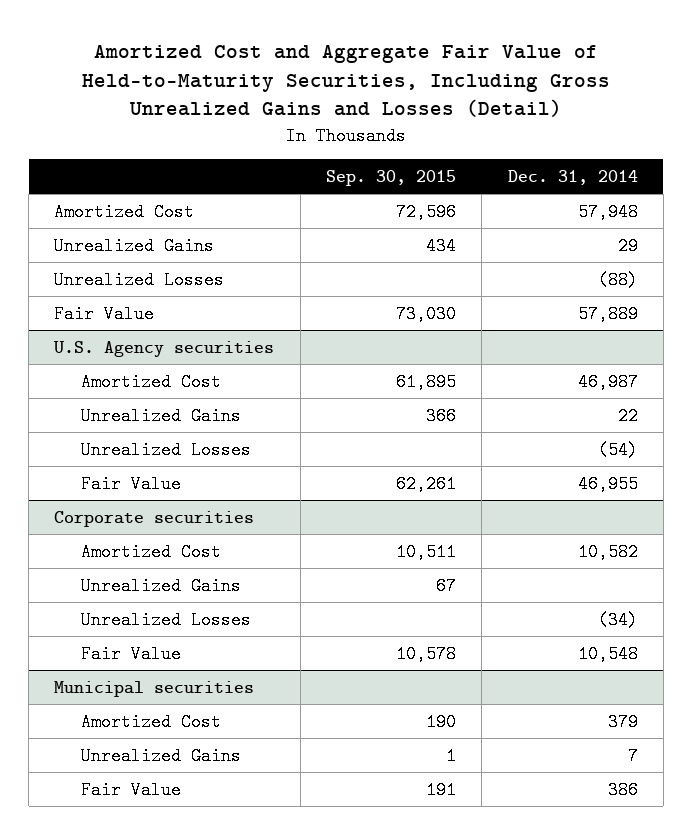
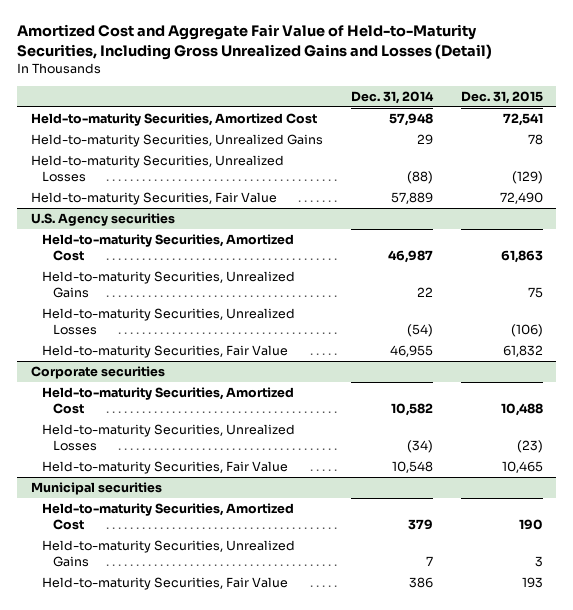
[326,169,457,186] Sep. 30, 2015 -> none
none -> [460,90,543,104] Dec. 31, 2015
[54,202,195,221] Amortized Cost -> [30,113,317,127] Held-to-maturity Securities, Amortized Cost
[54,236,215,255] Unrealized Gains -> [30,134,323,148] Held-to-maturity Securities, Unrealized Gains
[54,270,225,289] Unrealized Losses -> [30,155,284,183] Held-to-maturity Securities, Unrealized Losses
[54,304,155,323] Fair Value -> [30,192,277,206] Held-to-maturity Securities, Fair Value
[80,372,221,391] Amortized Cost -> [41,234,294,262] Held-to-maturity Securities, Amortized Cost
[80,406,241,425] Unrealized Gains -> [41,271,295,299] Held-to-maturity Securities, Unrealized Gains
[80,440,251,459] Unrealized Losses -> [41,308,295,336] Held-to-maturity Securities, Unrealized Losses
[80,474,181,493] Fair Value -> [41,345,288,359] Held-to-maturity Securities, Fair Value
[80,576,241,595] Unrealized Gains -> none
[80,542,221,561] Amortized Cost -> [41,387,294,415] Held-to-maturity Securities, Amortized Cost
[80,610,251,629] Unrealized Losses -> [41,424,295,452] Held-to-maturity Securities, Unrealized Losses
[80,644,181,663] Fair Value -> [41,461,288,475] Held-to-maturity Securities, Fair Value
[80,712,221,731] Amortized Cost -> [41,503,294,531] Held-to-maturity Securities, Amortized Cost
[80,746,241,765] Unrealized Gains -> [41,540,295,568] Held-to-maturity Securities, Unrealized Gains
[80,780,181,799] Fair Value -> [41,577,288,591] Held-to-maturity Securities, Fair Value

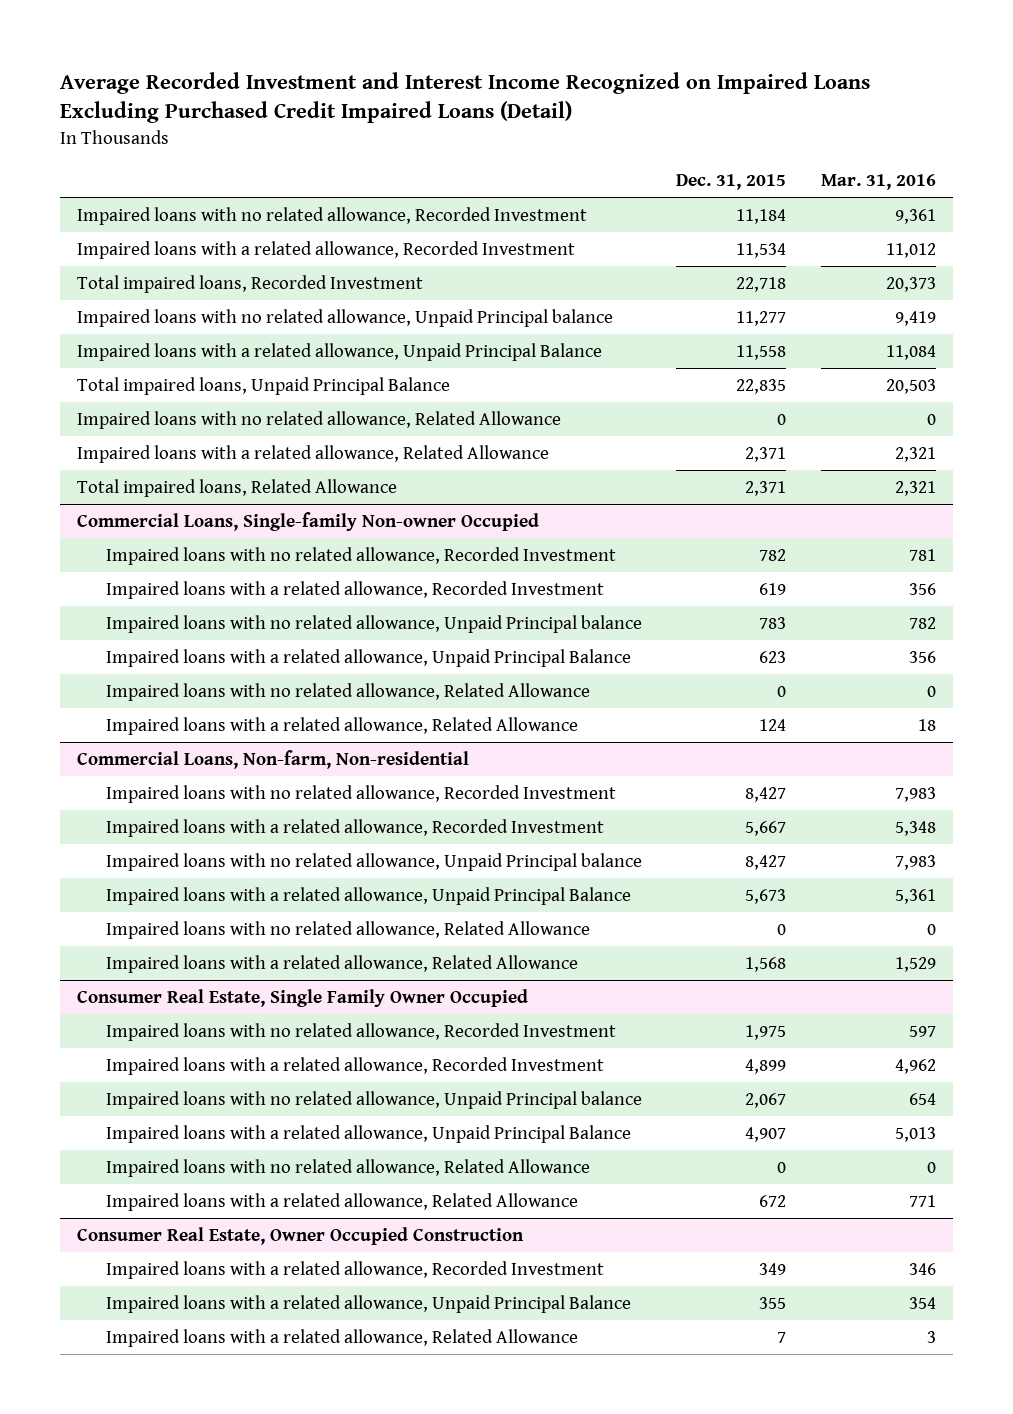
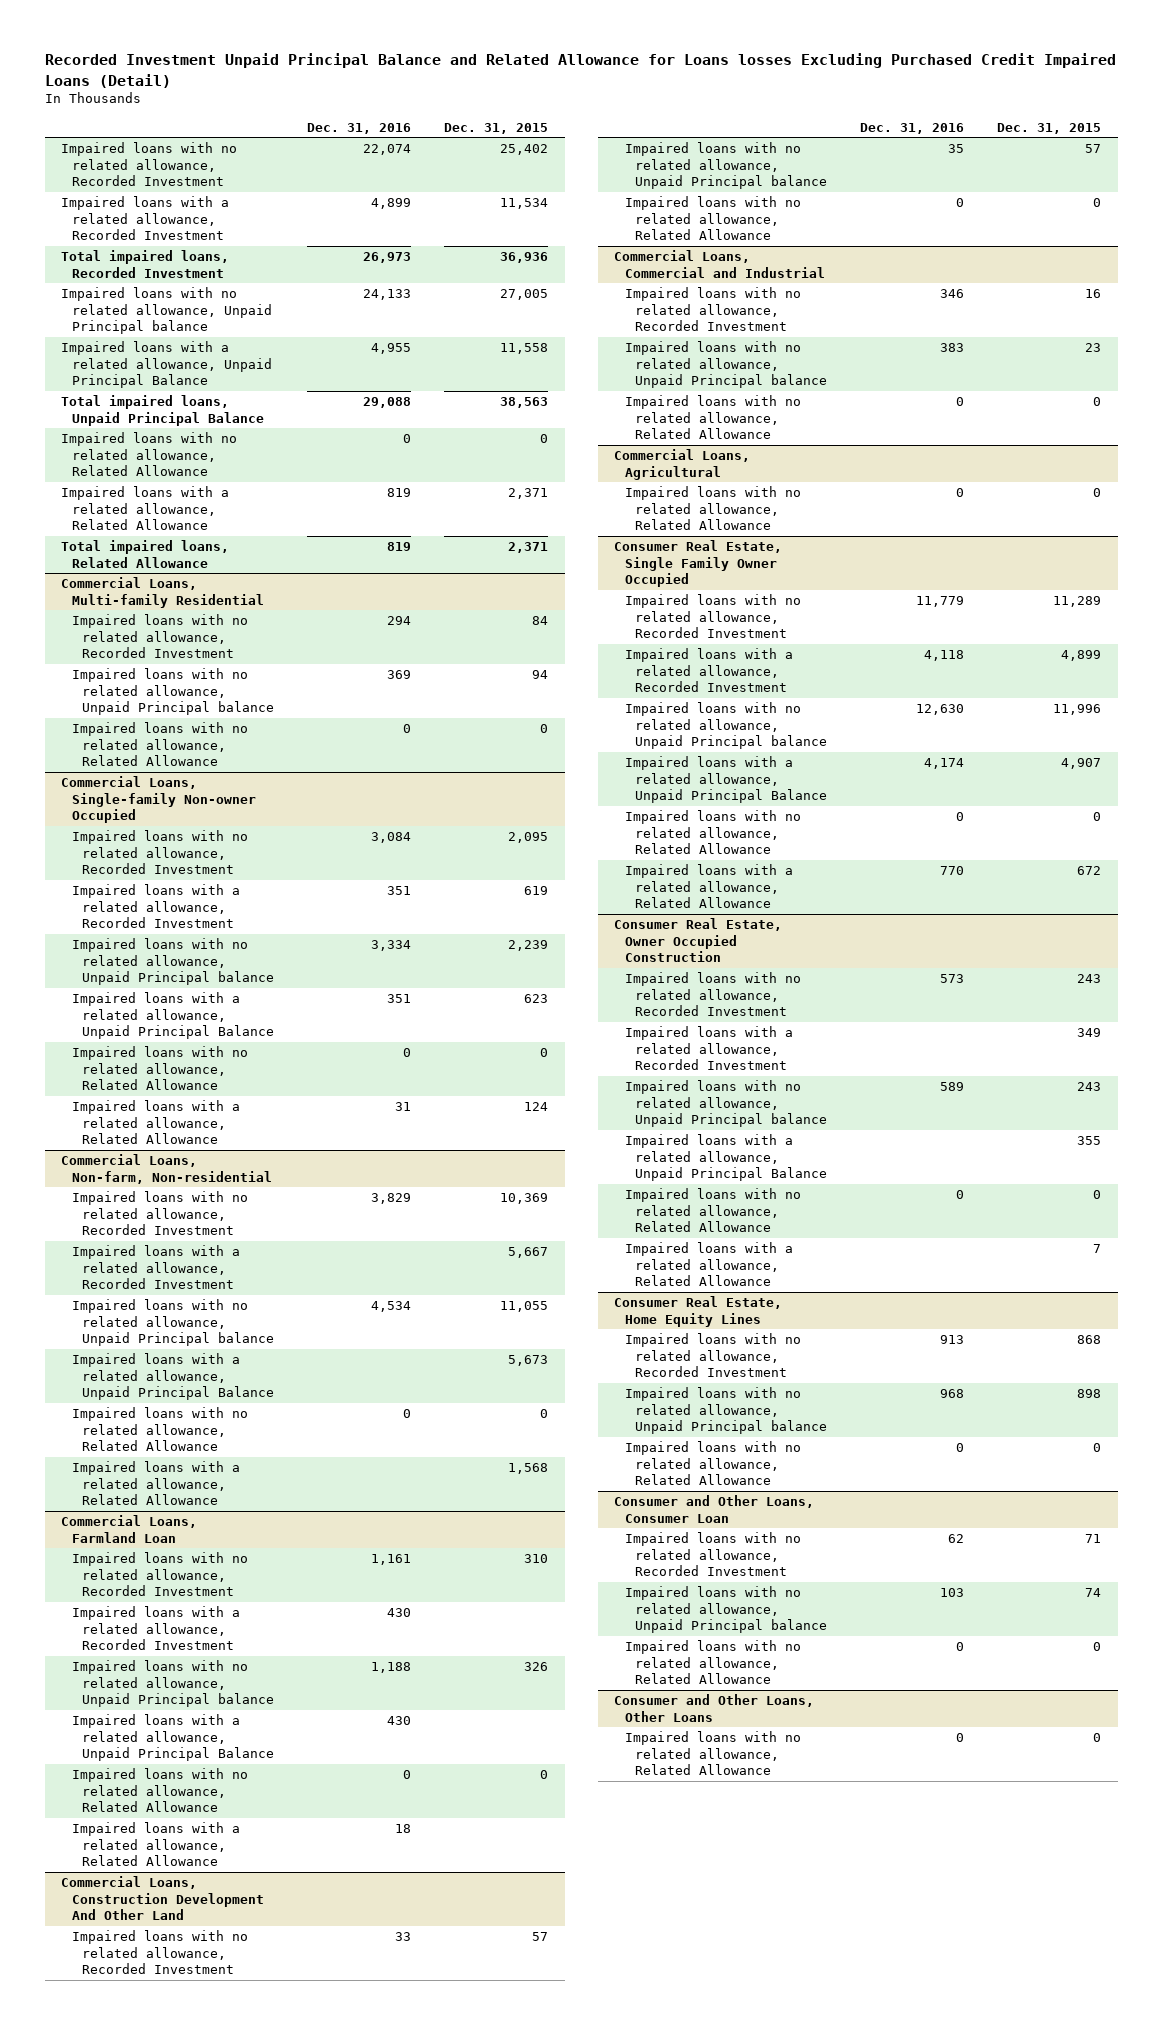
[59,71,870,124] Average Recorded Investment and Interest Income Recognized on Impaired Loans Excluding Purchased Credit Impaired Loans (Detail) -> [44,53,1116,88] Recorded Investment Unpaid Principal Balance and Related Allowance for Loans losses Excluding Purchased Credit Impaired Loans (Detail)
[820,174,936,191] Mar. 31, 2016 -> none
none -> [307,122,412,134] Dec. 31, 2016
[736,209,787,225] 11,184 -> [500,144,549,156] 25,402
[736,277,787,293] 22,718 -> [500,252,549,264] 36,936
[736,311,787,327] 11,277 -> [500,289,549,301] 27,005
[736,379,787,395] 22,835 -> [500,397,549,409] 38,563
none -> [61,577,264,608] Commercial Loans, Multi-family Residential
none -> [71,614,248,659] Impaired loans with no related allowance, Recorded Investment
none -> [71,668,274,716] Impaired loans with no related allowance, Unpaid Principal balance
none -> [71,722,248,767] Impaired loans with no related allowance, Related Allowance
[759,549,787,562] 782 -> [508,832,549,844] 2,095
[759,617,787,630] 783 -> [508,940,549,952] 2,239
[745,787,787,803] 8,427 -> [500,1193,549,1205] 10,369
[745,855,787,871] 8,427 -> [500,1301,549,1313] 11,055
none -> [61,1515,198,1543] Commercial Loans, Farmland Loan
none -> [71,1552,248,1597] Impaired loans with no related allowance, Recorded Investment
none -> [71,1606,240,1651] Impaired loans with a related allowance, Recorded Investment
none -> [71,1660,274,1708] Impaired loans with no related allowance, Unpaid Principal balance
none -> [71,1714,274,1762] Impaired loans with a related allowance, Unpaid Principal Balance
none -> [71,1768,248,1813] Impaired loans with no related allowance, Related Allowance
none -> [71,1822,240,1867] Impaired loans with a related allowance, Related Allowance
none -> [61,1876,264,1921] Commercial Loans, Construction Development And Other Land
none -> [71,1930,248,1975] Impaired loans with no related allowance, Recorded Investment
none -> [624,142,828,190] Impaired loans with no related allowance, Unpaid Principal balance
none -> [624,196,801,241] Impaired loans with no related allowance, Related Allowance
none -> [614,250,825,278] Commercial Loans, Commercial and Industrial
none -> [624,287,801,332] Impaired loans with no related allowance, Recorded Investment
none -> [624,341,828,389] Impaired loans with no related allowance, Unpaid Principal balance
none -> [624,395,801,440] Impaired loans with no related allowance, Related Allowance
none -> [614,449,751,480] Commercial Loans, Agricultural
none -> [624,486,801,531] Impaired loans with no related allowance, Related Allowance
[745,1025,787,1041] 1,975 -> [1053,596,1102,608] 11,289
[745,1093,787,1109] 2,067 -> [1053,704,1102,716] 11,996
none -> [624,972,801,1017] Impaired loans with no related allowance, Recorded Investment
none -> [624,1080,828,1128] Impaired loans with no related allowance, Unpaid Principal balance
none -> [624,1188,801,1233] Impaired loans with no related allowance, Related Allowance
none -> [614,1296,783,1327] Consumer Real Estate, Home Equity Lines
none -> [624,1333,801,1378] Impaired loans with no related allowance, Recorded Investment
none -> [624,1387,828,1435] Impaired loans with no related allowance, Unpaid Principal balance
none -> [624,1441,801,1486] Impaired loans with no related allowance, Related Allowance
none -> [614,1495,815,1523] Consumer and Other Loans, Consumer Loan
none -> [624,1532,801,1577] Impaired loans with no related allowance, Recorded Investment
none -> [624,1586,828,1634] Impaired loans with no related allowance, Unpaid Principal balance
none -> [624,1640,801,1685] Impaired loans with no related allowance, Related Allowance
none -> [614,1694,815,1722] Consumer and Other Loans, Other Loans
none -> [624,1731,801,1776] Impaired loans with no related allowance, Related Allowance

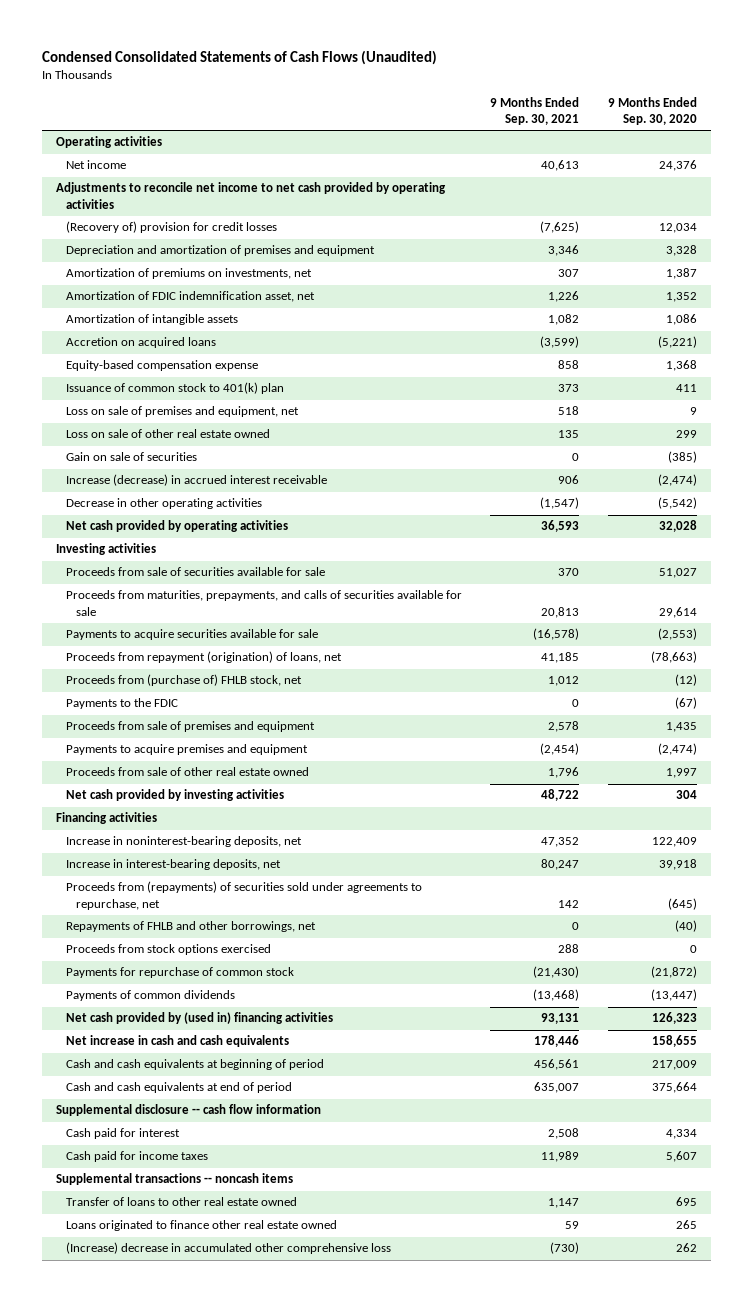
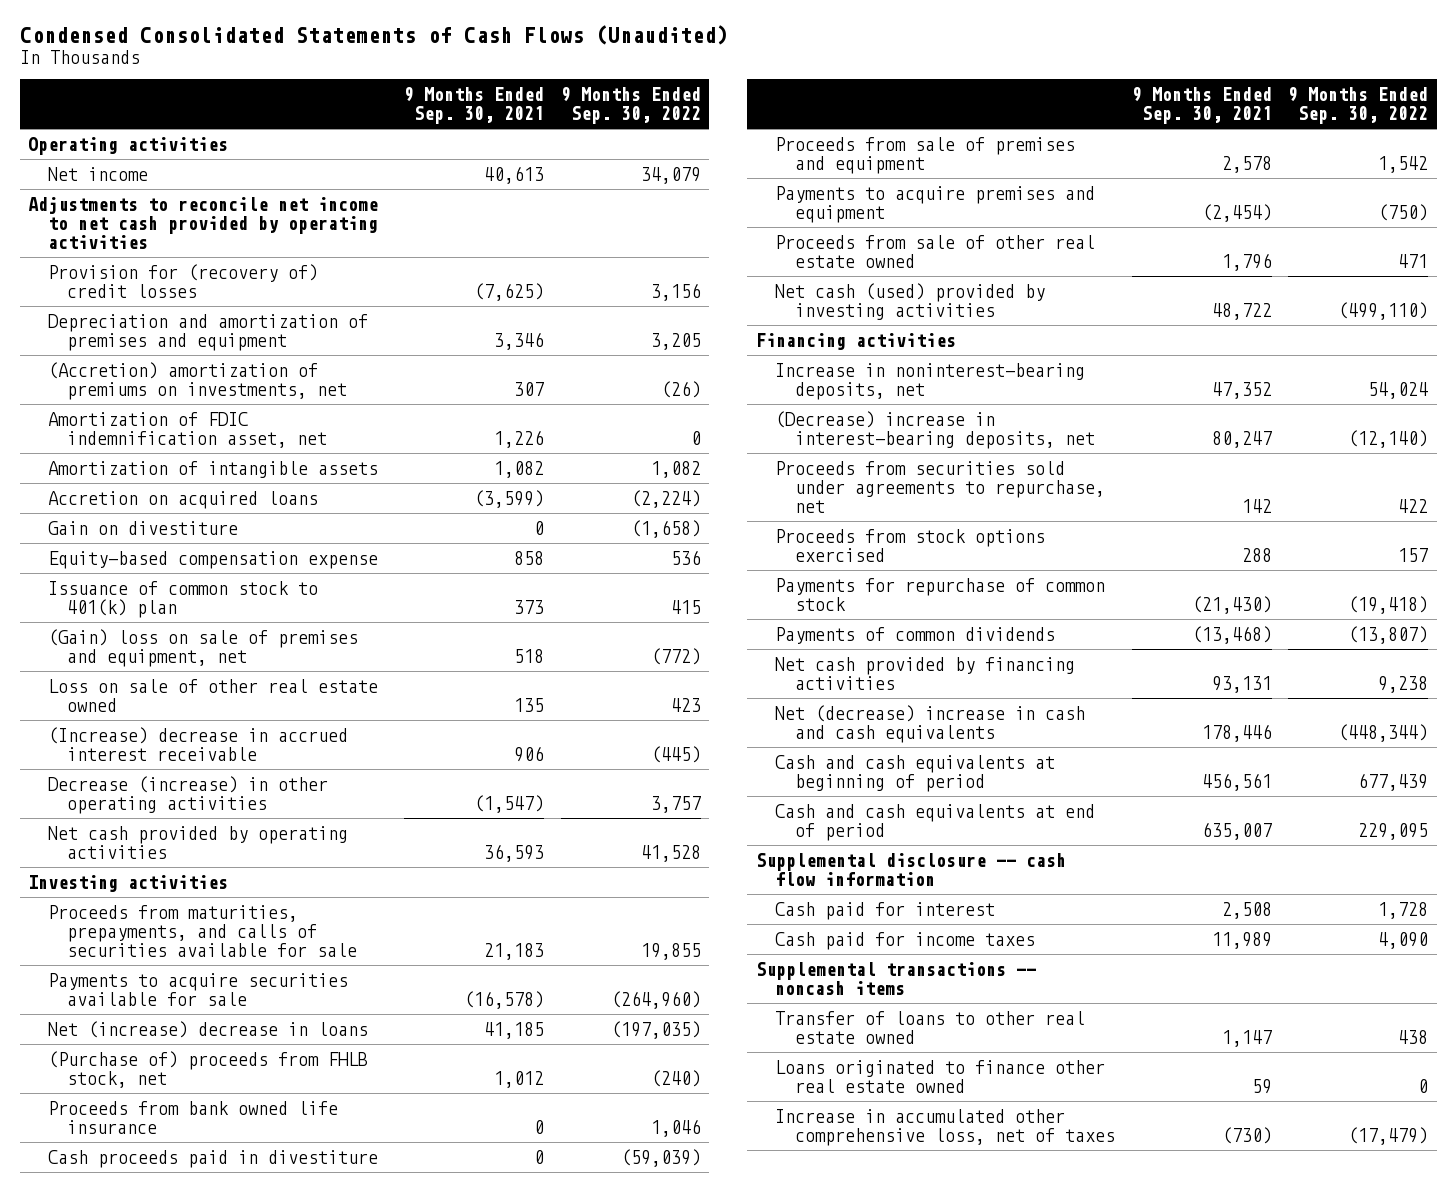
[607,96,697,126] 9 Months Ended Sep. 30, 2020 -> none
none -> [560,87,701,124] 9 Months Ended Sep. 30, 2022
[65,221,277,234] (Recovery of) provision for credit losses -> [47,264,318,298] Provision for (recovery of) credit losses
[65,268,312,280] Amortization of premiums on investments, net -> [47,362,348,400] (Accretion) amortization of premiums on investments, net
none -> [47,521,238,536] Gain on divestiture
[65,406,299,418] Loss on sale of premises and equipment, net -> [47,629,358,667] (Gain) loss on sale of premises and equipment, net
[65,452,197,462] Gain on sale of securities -> none
[65,474,327,487] Increase (decrease) in accrued interest receivable -> [47,727,348,761] (Increase) decrease in accrued interest receivable
[65,498,262,510] Decrease in other operating activities -> [47,776,328,814] Decrease (increase) in other operating activities
[65,567,325,577] Proceeds from sale of securities available for sale -> none
[541,606,580,618] 20,813 -> [483,942,544,960] 21,183
[65,698,178,710] Payments to the FDIC -> none
[65,651,342,664] Proceeds from repayment (origination) of loans, net -> [47,1021,368,1039] Net (increase) decrease in loans
[65,674,302,687] Proceeds from (purchase of) FHLB stock, net -> [47,1051,368,1088] (Purchase of) proceeds from FHLB stock, net
none -> [47,1101,338,1134] Proceeds from bank owned life insurance
none -> [47,1150,378,1169] Cash proceeds paid in divestiture
[65,789,284,802] Net cash provided by investing activities -> [775,283,1046,320] Net cash (used) provided by investing activities
[65,921,316,933] Repayments of FHLB and other borrowings, net -> none
[65,859,281,871] Increase in interest-bearing deposits, net -> [775,411,1095,449] (Decrease) increase in interest-bearing deposits, net
[65,881,422,910] Proceeds from (repayments) of securities sold under agreements to repurchase, net -> [775,461,1105,513] Proceeds from securities sold under agreements to repurchase, net
[65,1012,333,1025] Net cash provided by (used in) financing activities -> [775,657,1076,690] Net cash provided by financing activities
[65,1035,289,1048] Net increase in cash and cash equivalents -> [775,705,1086,743] Net (decrease) increase in cash and cash equivalents
[65,1242,391,1255] (Increase) decrease in accumulated other comprehensive loss -> [775,1109,1115,1146] Increase in accumulated other comprehensive loss, net of taxes

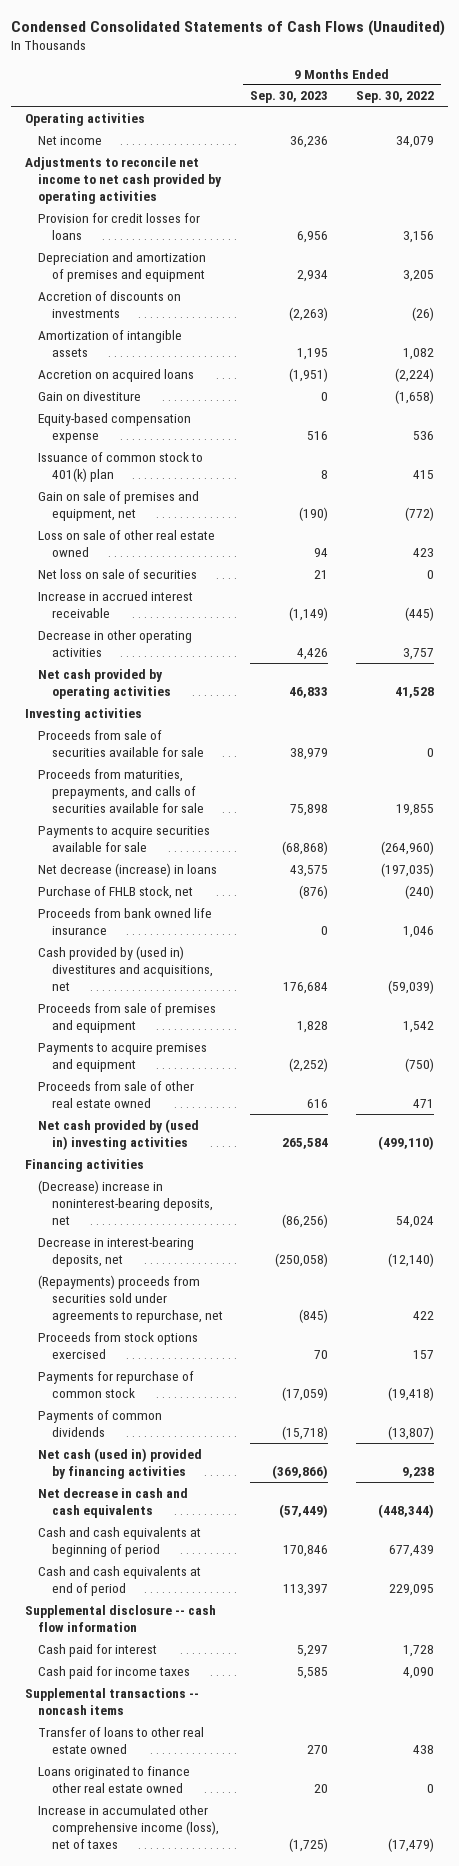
[403,87,544,124] 9 Months Ended Sep. 30, 2021 -> none
none -> [250,91,329,104] Sep. 30, 2023
[47,264,318,298] Provision for (recovery of) credit losses -> [38,212,201,240] Provision for credit losses for loans
[47,412,328,448] Amortization of FDIC indemnification asset, net -> none
[47,362,348,400] (Accretion) amortization of premiums on investments, net -> [38,290,182,318] Accretion of discounts on investments
[47,629,358,667] (Gain) loss on sale of premises and equipment, net -> [38,490,200,521] Gain on sale of premises and equipment, net
none -> [38,568,198,579] Net loss on sale of securities
[47,727,348,761] (Increase) decrease in accrued interest receivable -> [38,590,194,618] Increase in accrued interest receivable
[47,776,328,814] Decrease (increase) in other operating activities -> [38,629,193,657] Decrease in other operating activities
none -> [38,729,204,757] Proceeds from sale of securities available for sale
[47,1021,368,1039] Net (increase) decrease in loans -> [38,862,218,877] Net decrease (increase) in loans
[47,1051,368,1088] (Purchase of) proceeds from FHLB stock, net -> [38,885,194,899] Purchase of FHLB stock, net
[47,1150,378,1169] Cash proceeds paid in divestiture -> [38,945,213,992] Cash provided by (used in) divestitures and acquisitions, net
[775,283,1046,320] Net cash (used) provided by investing activities -> [38,1118,200,1150] Net cash provided by (used in) investing activities
[775,363,1086,400] Increase in noninterest-bearing deposits, net -> [38,1179,213,1226] (Decrease) increase in noninterest-bearing deposits, net
[775,411,1095,449] (Decrease) increase in interest-bearing deposits, net -> [38,1236,195,1267] Decrease in interest-bearing deposits, net
[775,461,1105,513] Proceeds from securities sold under agreements to repurchase, net -> [38,1274,223,1324] (Repayments) proceeds from securities sold under agreements to repurchase, net
[775,657,1076,690] Net cash provided by financing activities -> [38,1447,203,1479] Net cash (used in) provided by financing activities
[775,705,1086,743] Net (decrease) increase in cash and cash equivalents -> [38,1487,189,1518] Net decrease in cash and cash equivalents
[775,1109,1115,1146] Increase in accumulated other comprehensive loss, net of taxes -> [38,1804,219,1850] Increase in accumulated other comprehensive income (loss), net of taxes

